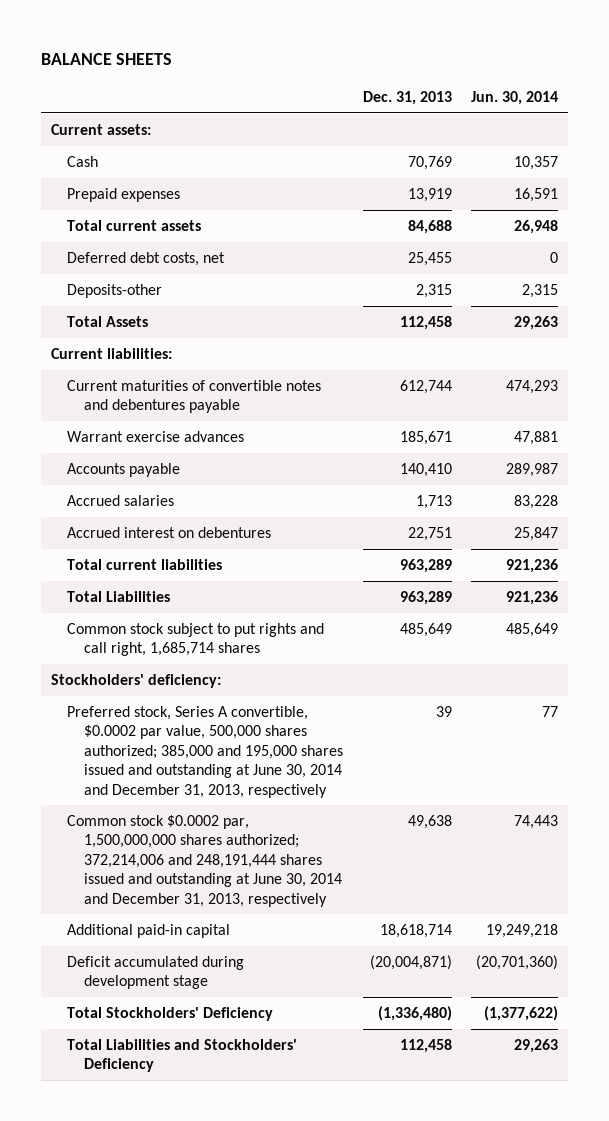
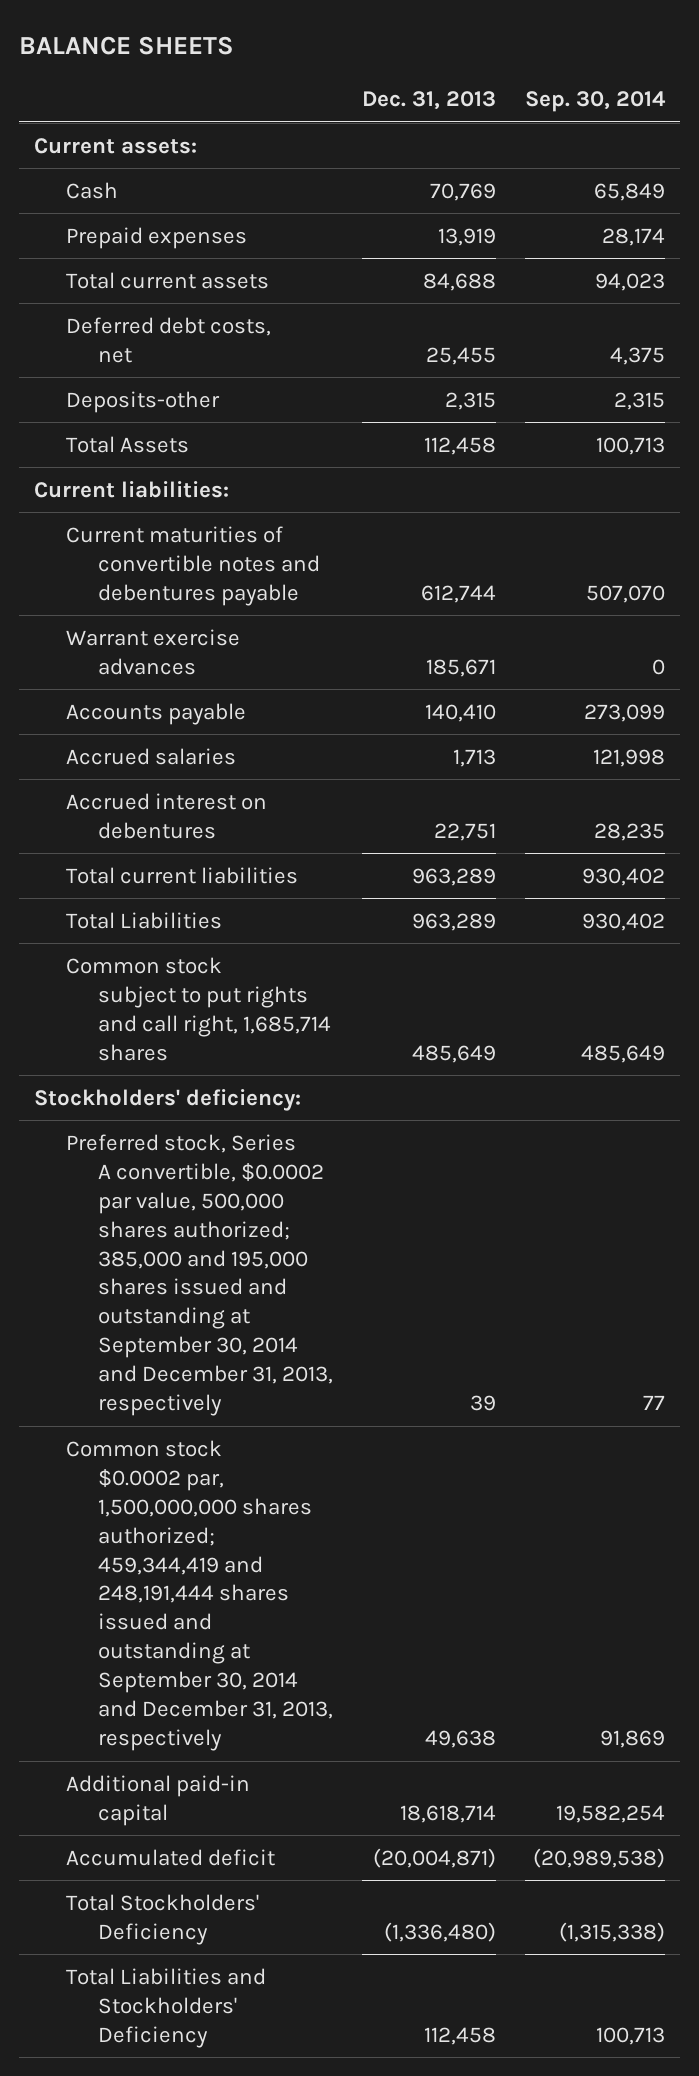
[471,91,559,106] Jun. 30, 2014 -> none
none -> [525,91,667,113] Sep. 30, 2014
[67,705,344,798] Preferred stock, Series A convertible, $0.0002 par value, 500,000 shares authorized; 385,000 and 195,000 shares issued and outstanding at June 30, 2014 and December 31, 2013, respectively -> [65,1133,333,1417] Preferred stock, Series A convertible, $0.0002 par value, 500,000 shares authorized; 385,000 and 195,000 shares issued and outstanding at September 30, 2014 and December 31, 2013, respectively
[67,814,343,907] Common stock $0.0002 par, 1,500,000,000 shares authorized; 372,214,006 and 248,191,444 shares issued and outstanding at June 30, 2014 and December 31, 2013, respectively -> [65,1439,333,1752] Common stock $0.0002 par, 1,500,000,000 shares authorized; 459,344,419 and 248,191,444 shares issued and outstanding at September 30, 2014 and December 31, 2013, respectively
[67,955,245,990] Deficit accumulated during development stage -> [65,1848,275,1866] Accumulated deficit

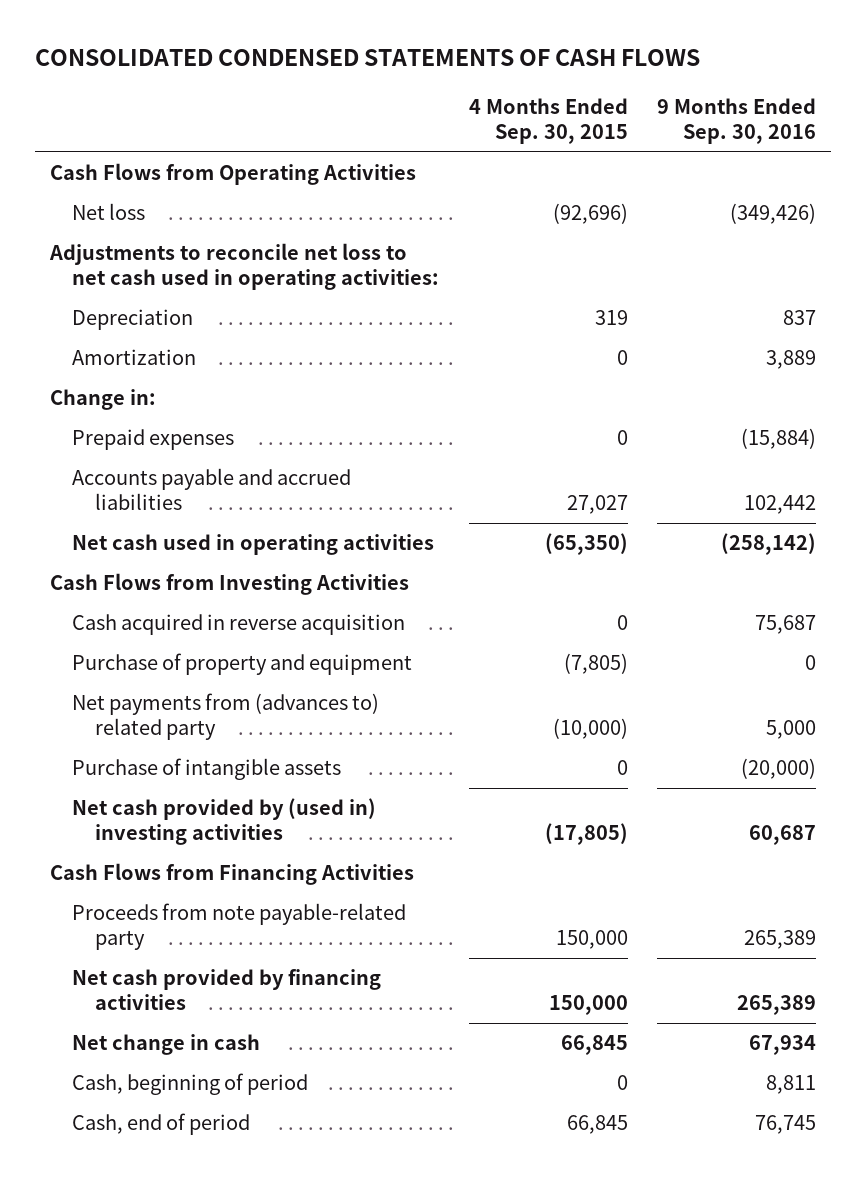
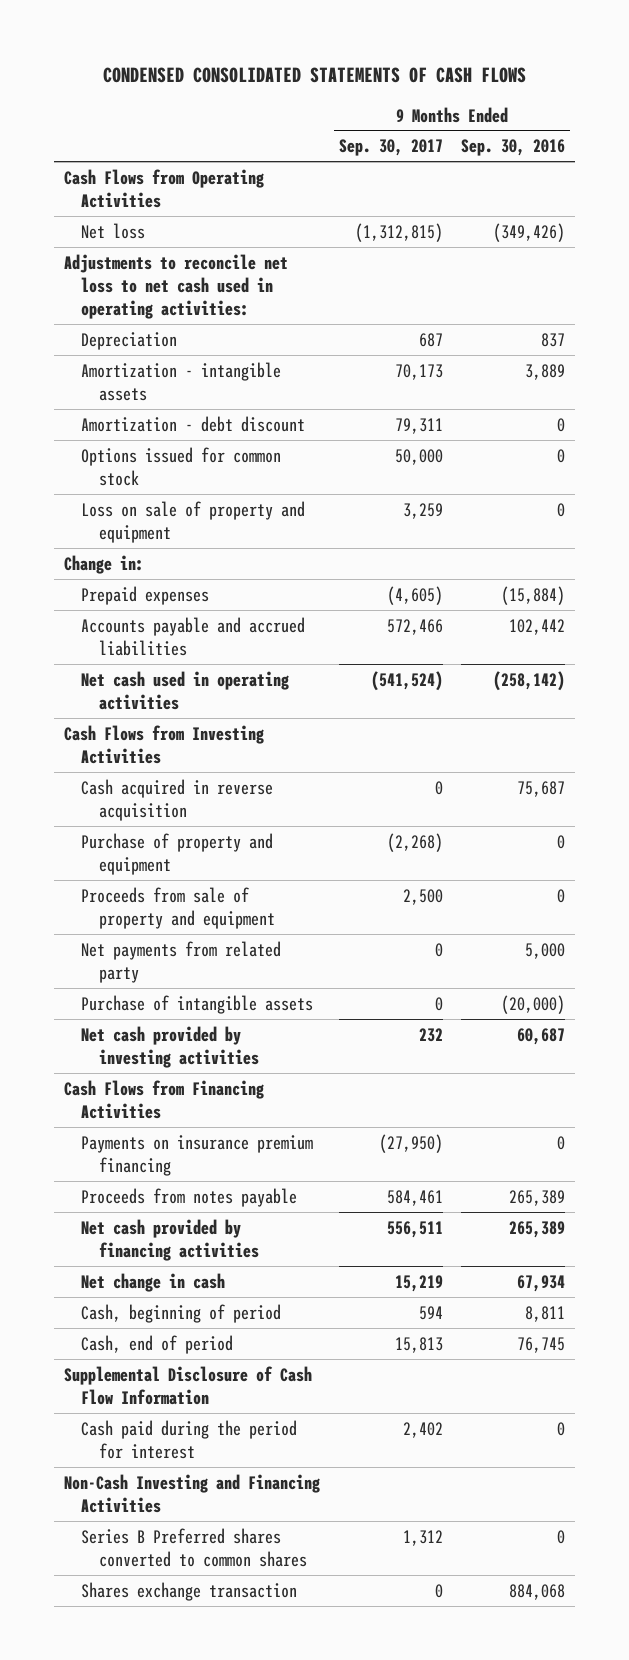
[35,49,701,67] CONSOLIDATED CONDENSED STATEMENTS OF CASH FLOWS -> [102,67,526,84] CONDENSED CONSOLIDATED STATEMENTS OF CASH FLOWS
[468,97,628,144] 4 Months Ended Sep. 30, 2015 -> none
none -> [338,139,443,157] Sep. 30, 2017
[72,349,197,366] Amortization -> [81,361,282,401] Amortization - intangible assets
none -> [81,415,306,432] Amortization - debt discount
none -> [81,446,282,486] Options issued for common stock
none -> [81,500,306,543] Loss on sale of property and equipment
none -> [81,886,275,929] Proceeds from sale of property and equipment
[72,693,380,741] Net payments from (advances to) related party -> [81,940,282,983] Net payments from related party
[72,798,377,846] Net cash provided by (used in) investing activities -> [81,1025,259,1068] Net cash provided by investing activities
none -> [81,1134,314,1176] Payments on insurance premium financing
[72,903,407,951] Proceeds from note payable-related party -> [81,1187,298,1207] Proceeds from notes payable
none -> [63,1365,312,1405] Supplemental Disclosure of Cash Flow Information
none -> [81,1419,298,1459] Cash paid during the period for interest
none -> [63,1473,320,1513] Non-Cash Investing and Financing Activities
none -> [81,1527,307,1567] Series B Preferred shares converted to common shares
none -> [81,1581,298,1601] Shares exchange transaction

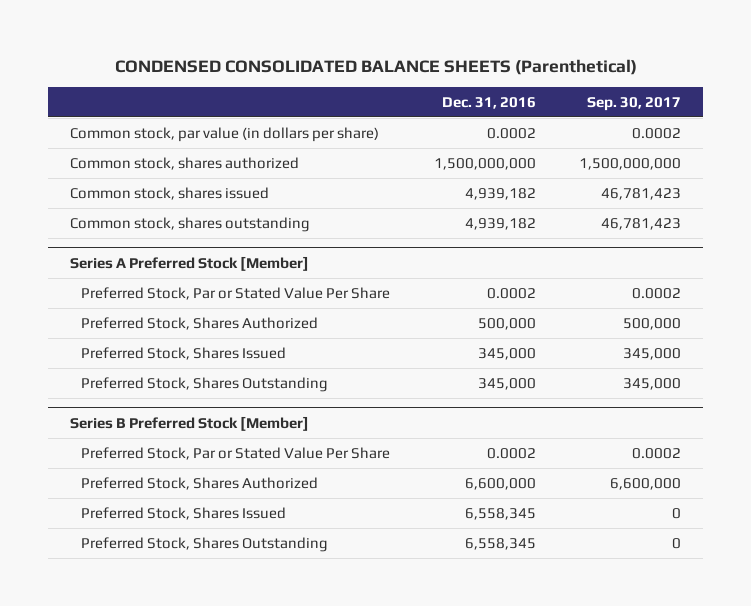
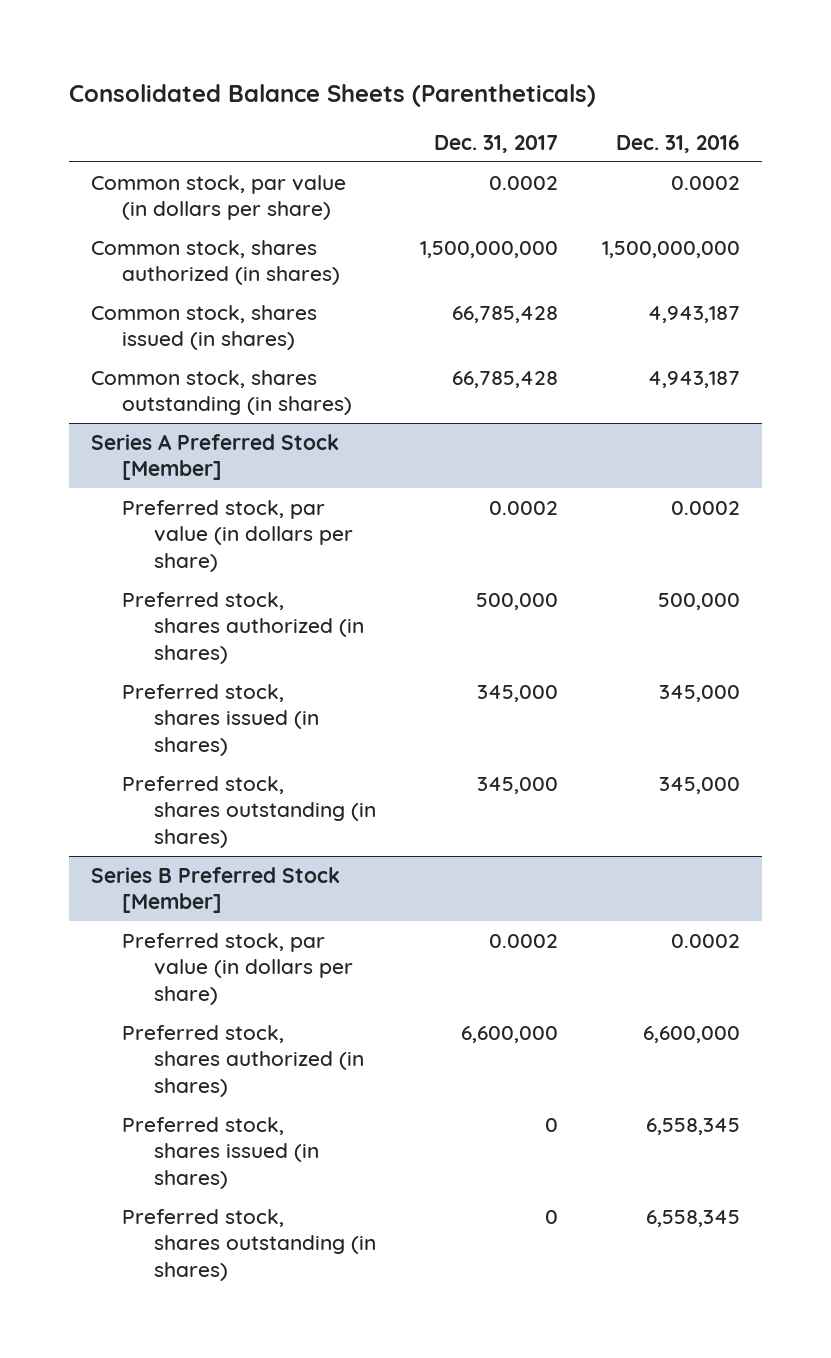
[114,58,637,75] CONDENSED CONSOLIDATED BALANCE SHEETS (Parenthetical) -> [69,83,597,107] Consolidated Balance Sheets (Parentheticals)
[587,96,682,111] Sep. 30, 2017 -> none
none -> [433,134,558,153] Dec. 31, 2017
[70,156,300,170] Common stock, shares authorized -> [91,239,341,286] Common stock, shares authorized (in shares)
[70,186,270,200] Common stock, shares issued -> [91,304,318,351] Common stock, shares issued (in shares)
[464,187,536,200] 4,939,182 -> [647,305,740,323] 4,943,187
[70,216,311,232] Common stock, shares outstanding -> [91,369,353,416] Common stock, shares outstanding (in shares)
[464,217,536,230] 4,939,182 -> [647,370,740,388] 4,943,187
[80,286,390,300] Preferred Stock, Par or Stated Value Per Share -> [122,499,353,573] Preferred stock, par value (in dollars per share)
[80,316,318,330] Preferred Stock, Shares Authorized -> [122,591,364,665] Preferred stock, shares authorized (in shares)
[80,346,286,360] Preferred Stock, Shares Issued -> [122,683,319,757] Preferred stock, shares issued (in shares)
[80,376,328,392] Preferred Stock, Shares Outstanding -> [122,775,376,849] Preferred stock, shares outstanding (in shares)
[80,446,390,460] Preferred Stock, Par or Stated Value Per Share -> [122,932,353,1006] Preferred stock, par value (in dollars per share)
[80,476,318,490] Preferred Stock, Shares Authorized -> [122,1024,364,1098] Preferred stock, shares authorized (in shares)
[80,506,286,520] Preferred Stock, Shares Issued -> [122,1116,319,1190] Preferred stock, shares issued (in shares)
[80,536,328,552] Preferred Stock, Shares Outstanding -> [122,1208,376,1282] Preferred stock, shares outstanding (in shares)

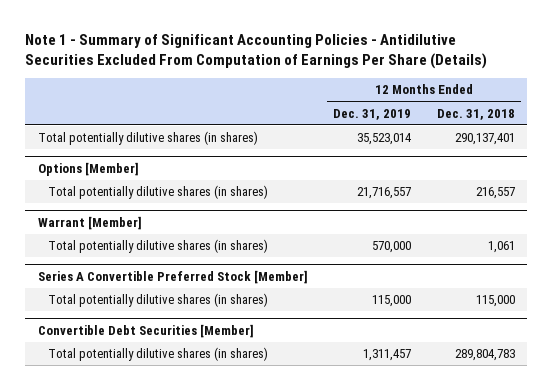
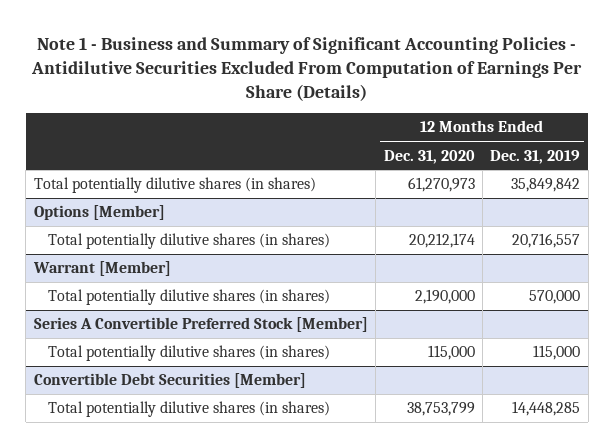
[25,34,488,70] Note 1 - Summary of Significant Accounting Policies - Antidilutive Securities Excluded From Computation of Earnings Per Share (Details) -> [31,36,583,101] Note 1 - Business and Summary of Significant Accounting Policies - Antidilutive Securities Excluded From Computation of Earnings Per Share (Details)
[436,108,515,120] Dec. 31, 2018 -> none
none -> [383,149,475,164] Dec. 31, 2020
[357,133,413,146] 35,523,014 -> [511,178,581,193] 35,849,842
[357,187,412,200] 21,716,557 -> [512,233,581,249] 20,716,557
[363,349,412,362] 1,311,457 -> [512,401,581,417] 14,448,285

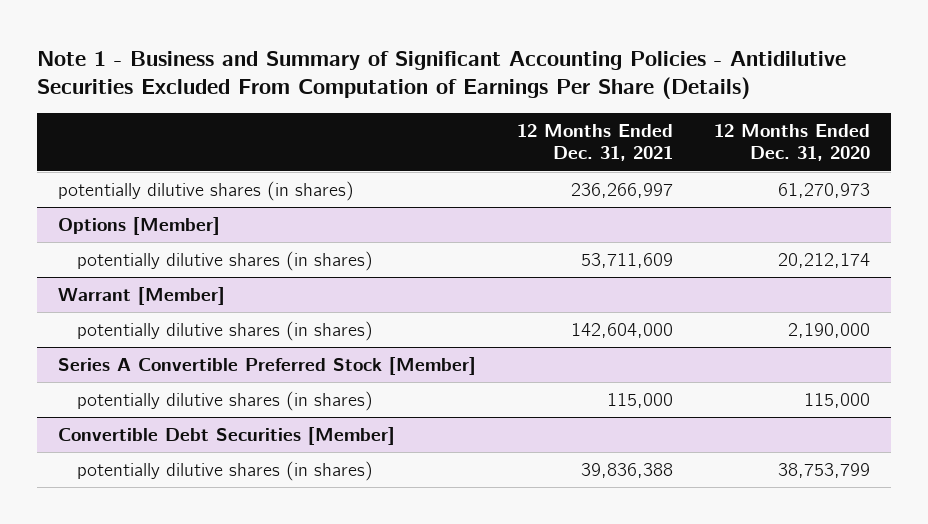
[490,149,581,164] Dec. 31, 2019 -> none
none -> [516,124,673,162] 12 Months Ended Dec. 31, 2021
[33,177,316,194] Total potentially dilutive shares (in shares) -> [57,181,354,202] potentially dilutive shares (in shares)
[47,233,330,250] Total potentially dilutive shares (in shares) -> [76,251,373,272] potentially dilutive shares (in shares)
[47,289,330,306] Total potentially dilutive shares (in shares) -> [76,321,373,342] potentially dilutive shares (in shares)
[47,345,330,362] Total potentially dilutive shares (in shares) -> [76,391,373,412] potentially dilutive shares (in shares)
[47,401,330,418] Total potentially dilutive shares (in shares) -> [76,461,373,482] potentially dilutive shares (in shares)

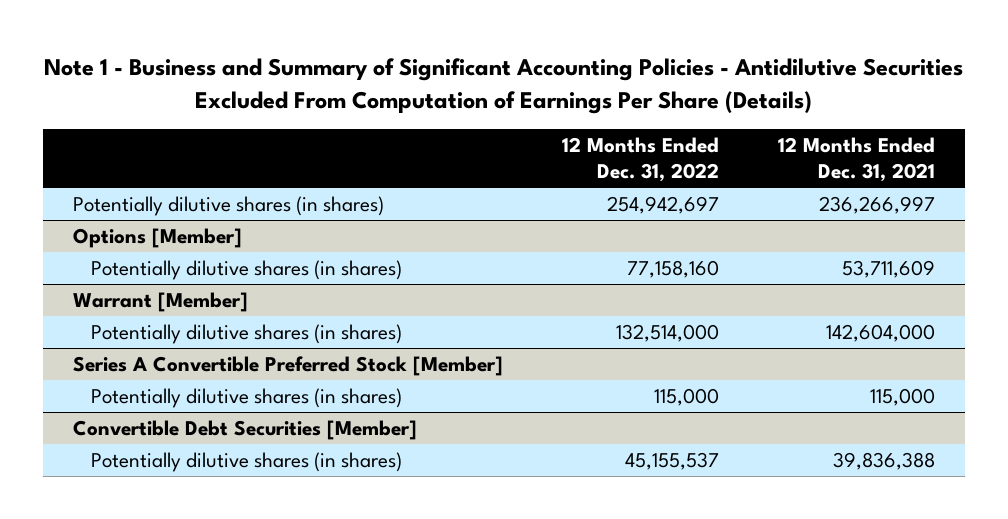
[714,124,871,162] 12 Months Ended Dec. 31, 2020 -> none
none -> [561,136,719,182] 12 Months Ended Dec. 31, 2022
[57,181,354,202] potentially dilutive shares (in shares) -> [72,195,384,216] Potentially dilutive shares (in shares)
[76,251,373,272] potentially dilutive shares (in shares) -> [91,259,403,280] Potentially dilutive shares (in shares)
[76,321,373,342] potentially dilutive shares (in shares) -> [91,323,403,344] Potentially dilutive shares (in shares)
[76,391,373,412] potentially dilutive shares (in shares) -> [91,387,403,408] Potentially dilutive shares (in shares)
[76,461,373,482] potentially dilutive shares (in shares) -> [91,451,403,472] Potentially dilutive shares (in shares)

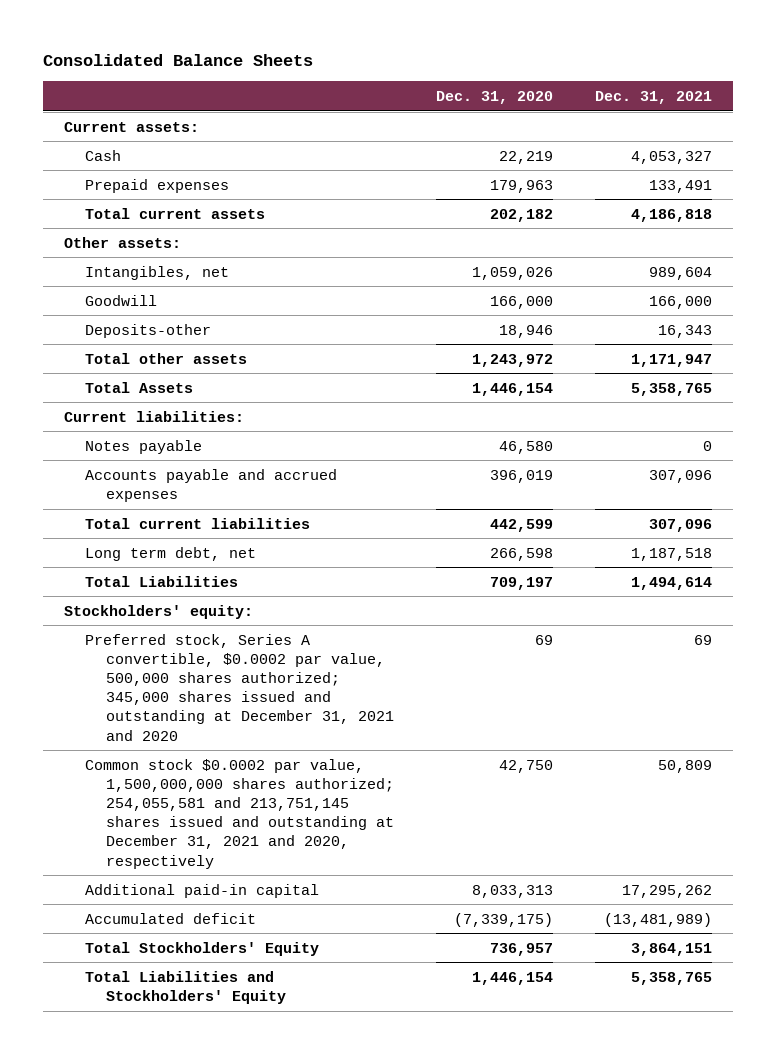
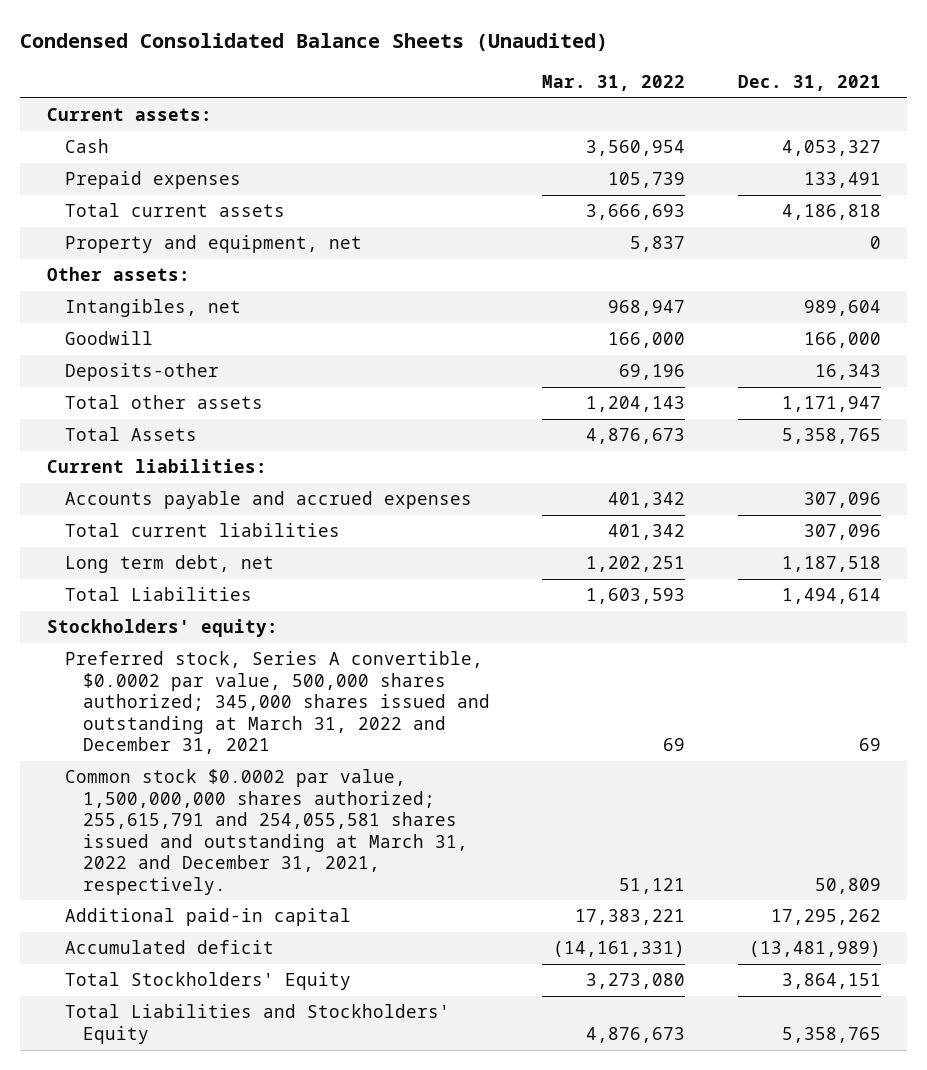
[43,54,314,67] Consolidated Balance Sheets -> [20,32,609,51] Condensed Consolidated Balance Sheets (Unaudited)
[435,90,553,104] Dec. 31, 2020 -> none
none -> [542,74,686,91] Mar. 31, 2022
none -> [64,235,362,254] Property and equipment, net
[85,439,203,454] Notes payable -> none
[85,633,394,741] Preferred stock, Series A convertible, $0.0002 par value, 500,000 shares authorized; 345,000 shares issued and outstanding at December 31, 2021 and 2020 -> [64,651,491,755] Preferred stock, Series A convertible, $0.0002 par value, 500,000 shares authorized; 345,000 shares issued and outstanding at March 31, 2022 and December 31, 2021
[85,758,394,869] Common stock $0.0002 par value, 1,500,000,000 shares authorized; 254,055,581 and 213,751,145 shares issued and outstanding at December 31, 2021 and 2020, respectively -> [64,769,469,895] Common stock $0.0002 par value, 1,500,000,000 shares authorized; 255,615,791 and 254,055,581 shares issued and outstanding at March 31, 2022 and December 31, 2021, respectively.

